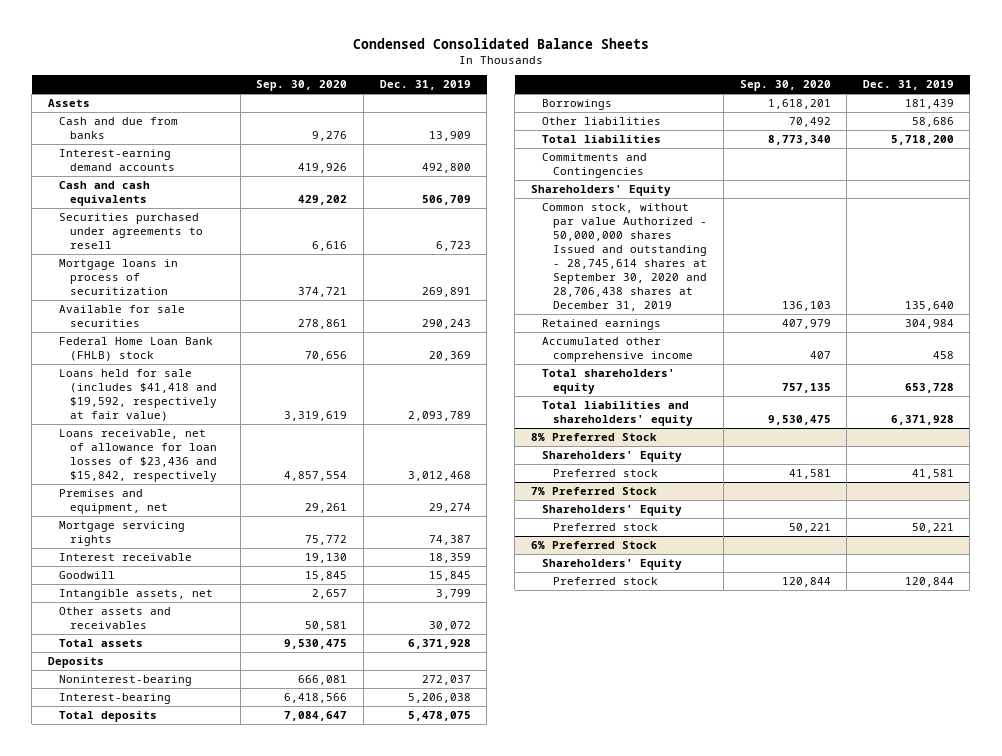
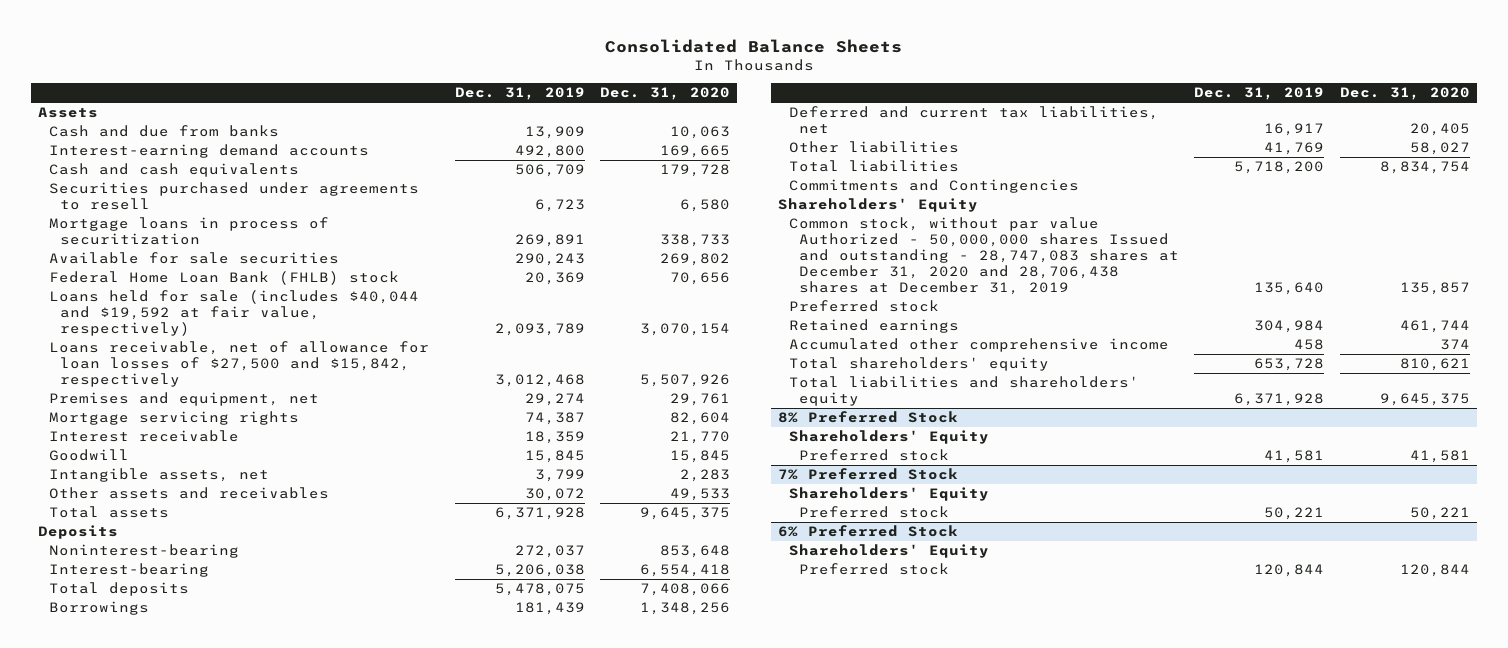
[352,38,649,50] Condensed Consolidated Balance Sheets -> [604,38,902,53] Consolidated Balance Sheets
[256,80,348,92] Sep. 30, 2020 -> none
none -> [599,87,730,101] Dec. 31, 2020
[58,369,218,422] Loans held for sale (includes $41,418 and $19,592, respectively at fair value) -> [48,290,419,336] Loans held for sale (includes $40,044 and $19,592 at fair value, respectively)
[58,429,218,483] Loans receivable, net of allowance for loan losses of $23,436 and $15,842, respectively -> [48,341,429,387] Loans receivable, net of allowance for loan losses of $27,500 and $15,842, respectively
none -> [788,106,1159,135] Deferred and current tax liabilities, net
[911,117,954,128] 58,686 -> [1264,142,1325,156] 41,769
[542,203,708,312] Common stock, without par value Authorized - 50,000,000 shares Issued and outstanding - 28,745,614 shares at September 30, 2020 and 28,706,438 shares at December 31, 2019 -> [788,217,1180,295] Common stock, without par value Authorized - 50,000,000 shares Issued and outstanding - 28,747,083 shares at December 31, 2020 and 28,706,438 shares at December 31, 2019
none -> [788,300,939,313] Preferred stock

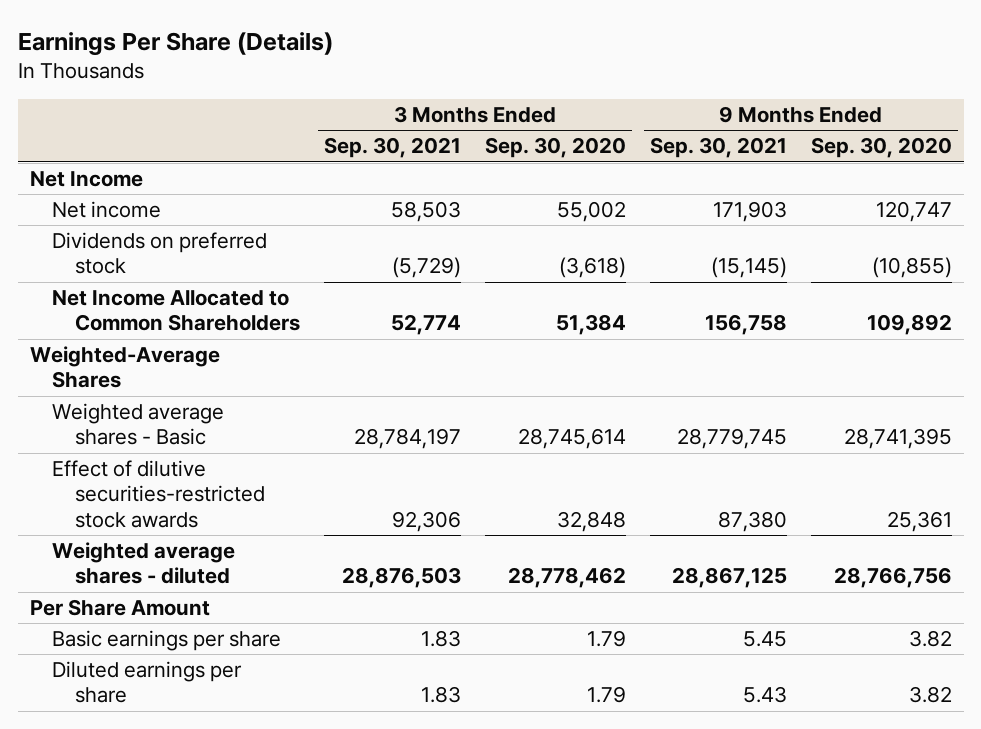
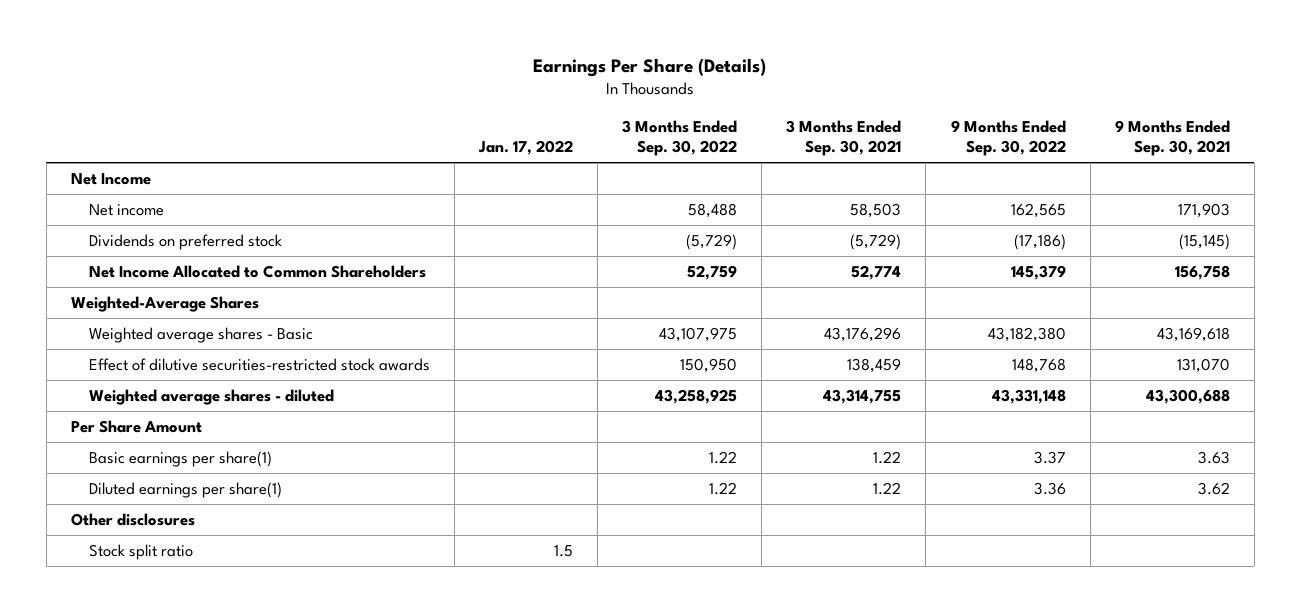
[484,137,626,159] Sep. 30, 2020 -> none
[810,137,952,159] Sep. 30, 2020 -> none
none -> [477,140,573,156] Jan. 17, 2022
none -> [622,119,738,157] 3 Months Ended Sep. 30, 2022
none -> [950,119,1066,157] 9 Months Ended Sep. 30, 2022
[354,428,462,450] 28,784,197 -> [824,326,902,342] 43,176,296
[676,428,787,450] 28,779,745 -> [1156,326,1230,342] 43,169,618
[392,510,462,532] 92,306 -> [847,357,902,373] 138,459
[717,510,787,532] 87,380 -> [1176,357,1230,373] 131,070
[342,567,462,589] 28,876,503 -> [823,388,902,404] 43,314,755
[671,567,787,589] 28,867,125 -> [1145,388,1230,404] 43,300,688
[52,630,282,652] Basic earnings per share -> [88,450,272,467] Basic earnings per share(1)
[421,630,462,648] 1.83 -> [873,450,902,464] 1.22
[742,631,787,648] 5.45 -> [1197,450,1230,464] 3.63
[52,661,243,704] Diluted earnings per share -> [88,481,282,498] Diluted earnings per share(1)
[421,686,462,704] 1.83 -> [873,481,902,495] 1.22
[742,686,787,704] 5.43 -> [1197,481,1230,495] 3.62
none -> [71,512,196,526] Other disclosures
none -> [88,543,193,560] Stock split ratio

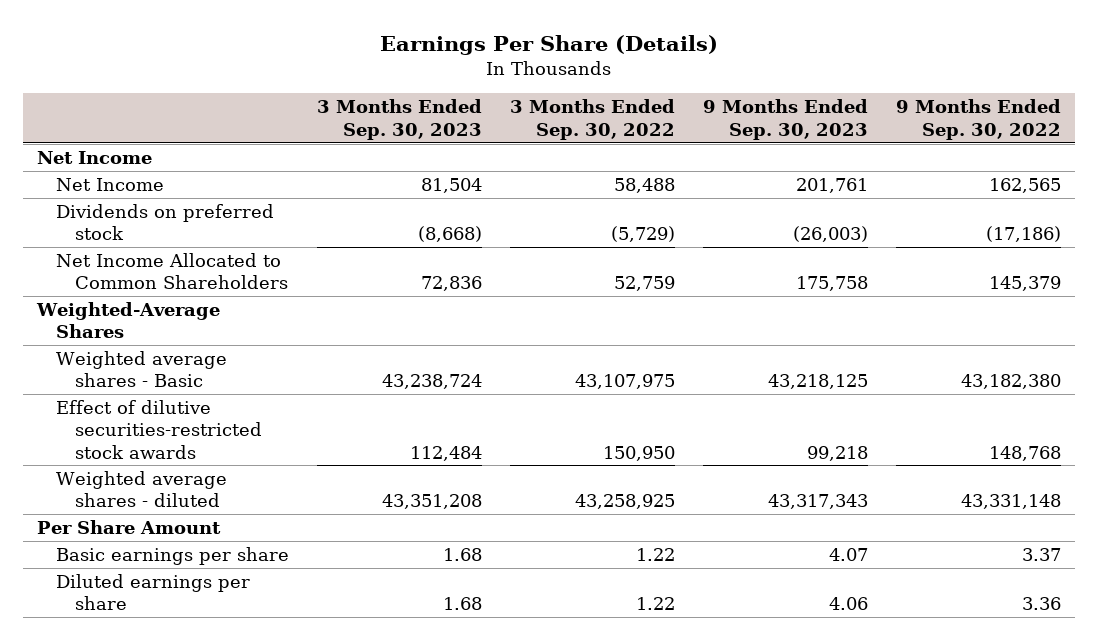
[477,140,573,156] Jan. 17, 2022 -> none
[786,119,902,157] 3 Months Ended Sep. 30, 2021 -> none
[1114,119,1230,157] 9 Months Ended Sep. 30, 2021 -> none
none -> [316,99,482,140] 3 Months Ended Sep. 30, 2023
none -> [702,99,868,140] 9 Months Ended Sep. 30, 2023
[88,203,164,216] Net income -> [55,178,164,192] Net Income
[71,512,196,526] Other disclosures -> none
[88,543,193,560] Stock split ratio -> none
[88,450,272,467] Basic earnings per share(1) -> [55,547,289,566] Basic earnings per share
[88,481,282,498] Diluted earnings per share(1) -> [55,574,250,611] Diluted earnings per share

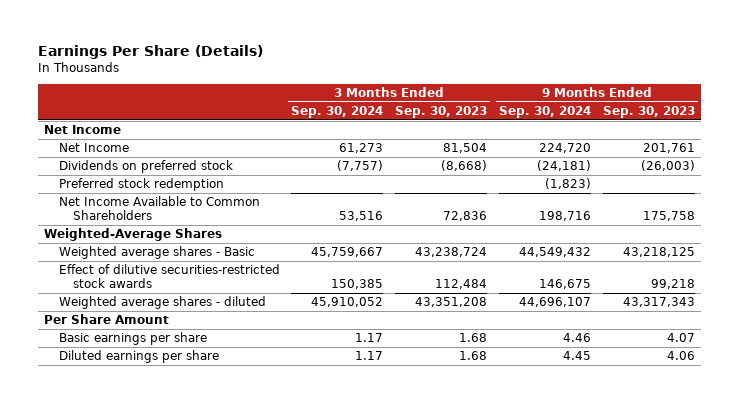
[509,99,675,140] 3 Months Ended Sep. 30, 2022 -> none
[895,99,1061,140] 9 Months Ended Sep. 30, 2022 -> none
none -> [291,105,384,118] Sep. 30, 2024
none -> [498,105,591,118] Sep. 30, 2024
none -> [58,178,224,192] Preferred stock redemption
[55,253,288,290] Net Income Allocated to Common Shareholders -> [58,196,260,221] Net Income Available to Common Shareholders

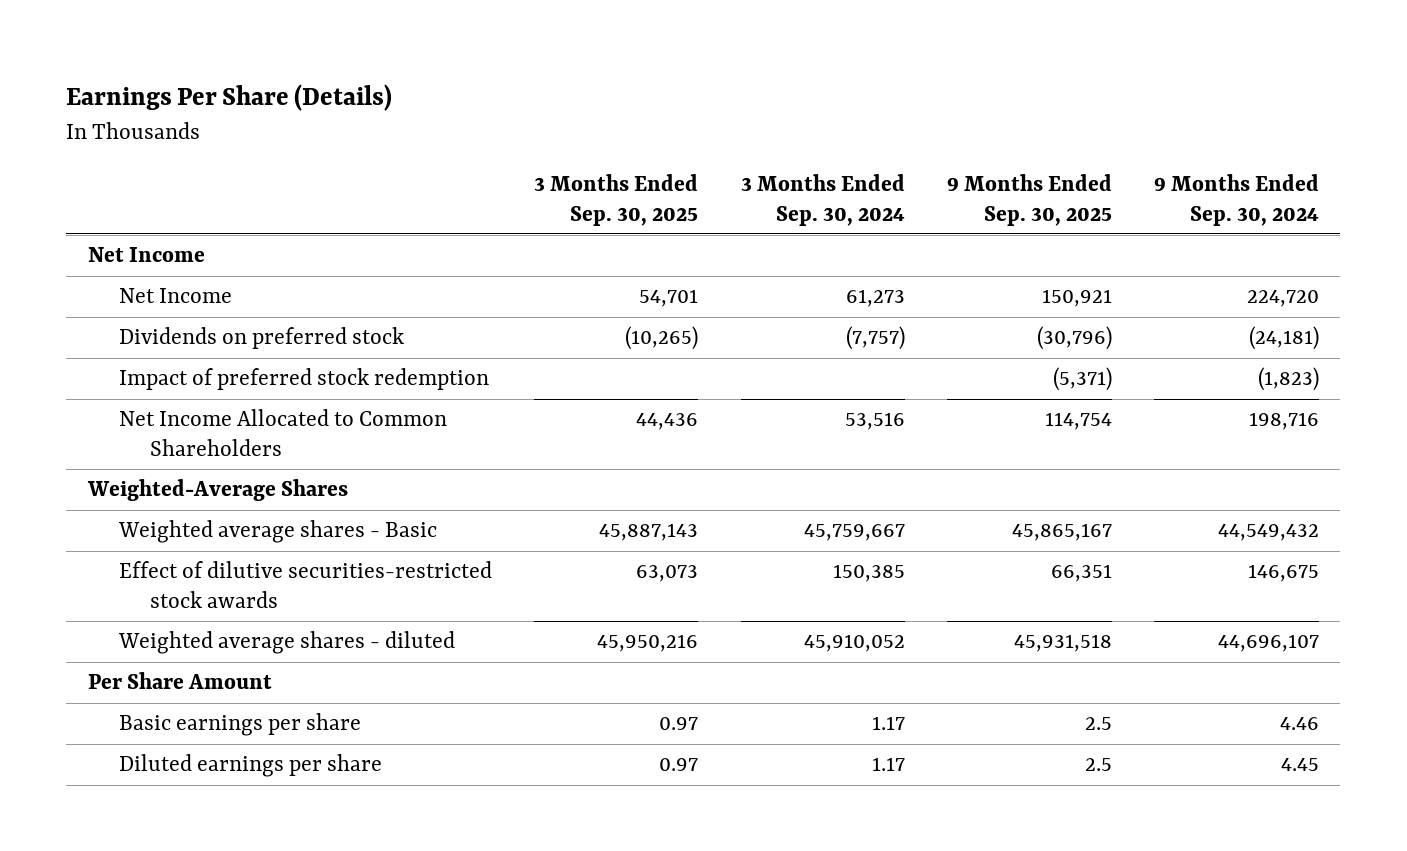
[395,105,488,118] Sep. 30, 2023 -> none
[602,105,695,118] Sep. 30, 2023 -> none
none -> [534,173,699,226] 3 Months Ended Sep. 30, 2025
none -> [946,173,1112,226] 9 Months Ended Sep. 30, 2025
[58,178,224,192] Preferred stock redemption -> [119,368,490,391] Impact of preferred stock redemption
[58,196,260,221] Net Income Available to Common Shareholders -> [119,409,448,457] Net Income Allocated to Common Shareholders

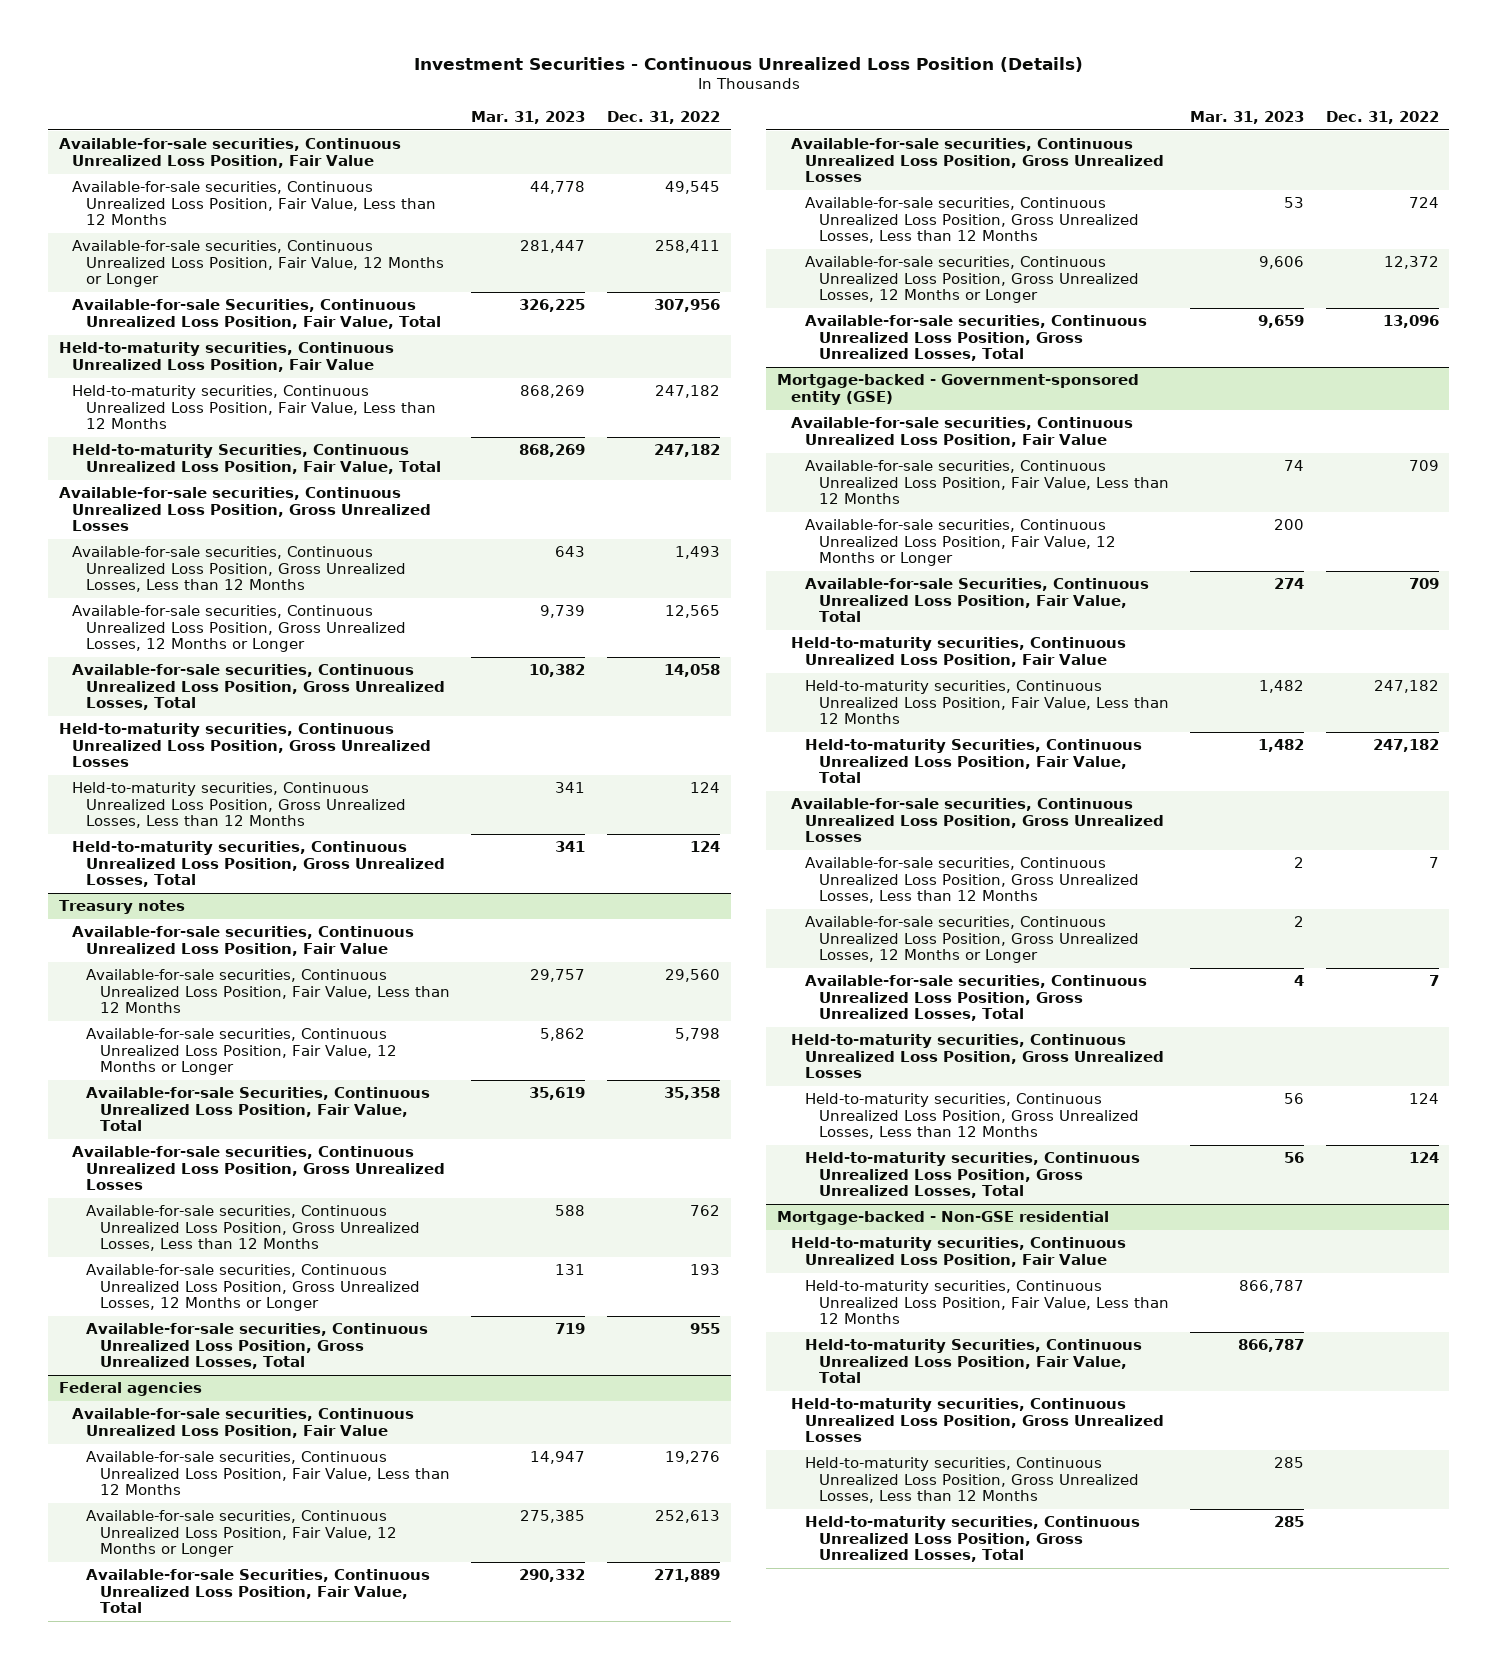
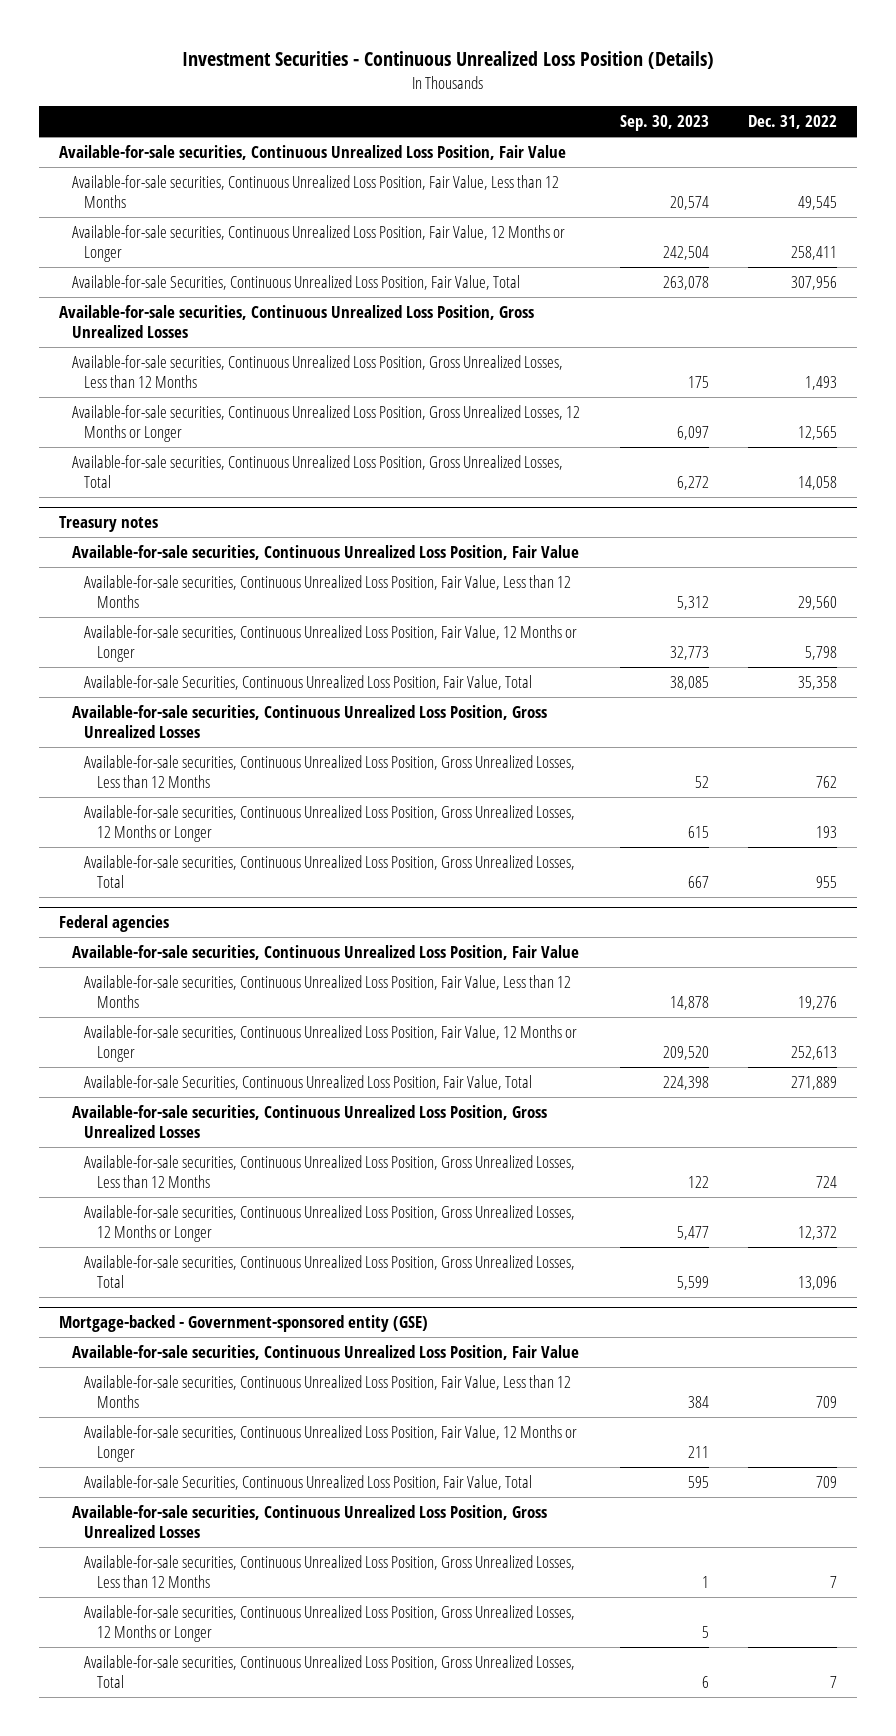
[471,110,586,124] Mar. 31, 2023 -> none
none -> [619,115,709,132] Sep. 30, 2023
[58,342,394,372] Held-to-maturity securities, Continuous Unrealized Loss Position, Fair Value -> none
[72,385,437,430] Held-to-maturity securities, Continuous Unrealized Loss Position, Fair Value, Less than 12 Months -> none
[72,444,442,474] Held-to-maturity Securities, Continuous Unrealized Loss Position, Fair Value, Total -> none
[58,723,432,768] Held-to-maturity securities, Continuous Unrealized Loss Position, Gross Unrealized Losses -> none
[72,782,407,829] Held-to-maturity securities, Continuous Unrealized Loss Position, Gross Unrealized Losses, Less than 12 Months -> none
[72,841,446,888] Held-to-maturity securities, Continuous Unrealized Loss Position, Gross Unrealized Losses, Total -> none
[790,637,1126,667] Held-to-maturity securities, Continuous Unrealized Loss Position, Fair Value -> none
[804,680,1169,725] Held-to-maturity securities, Continuous Unrealized Loss Position, Fair Value, Less than 12 Months -> none
[804,739,1142,784] Held-to-maturity Securities, Continuous Unrealized Loss Position, Fair Value, Total -> none
[790,1034,1164,1079] Held-to-maturity securities, Continuous Unrealized Loss Position, Gross Unrealized Losses -> none
[804,1093,1139,1140] Held-to-maturity securities, Continuous Unrealized Loss Position, Gross Unrealized Losses, Less than 12 Months -> none
[804,1152,1140,1199] Held-to-maturity securities, Continuous Unrealized Loss Position, Gross Unrealized Losses, Total -> none
[777,1211,1110,1226] Mortgage-backed - Non-GSE residential -> none
[790,1237,1126,1267] Held-to-maturity securities, Continuous Unrealized Loss Position, Fair Value -> none
[804,1280,1169,1325] Held-to-maturity securities, Continuous Unrealized Loss Position, Fair Value, Less than 12 Months -> none
[804,1339,1142,1384] Held-to-maturity Securities, Continuous Unrealized Loss Position, Fair Value, Total -> none
[790,1398,1164,1443] Held-to-maturity securities, Continuous Unrealized Loss Position, Gross Unrealized Losses -> none
[804,1457,1139,1504] Held-to-maturity securities, Continuous Unrealized Loss Position, Gross Unrealized Losses, Less than 12 Months -> none
[804,1516,1140,1563] Held-to-maturity securities, Continuous Unrealized Loss Position, Gross Unrealized Losses, Total -> none

